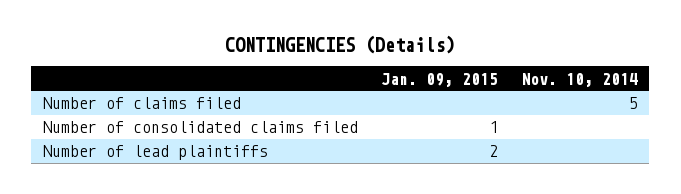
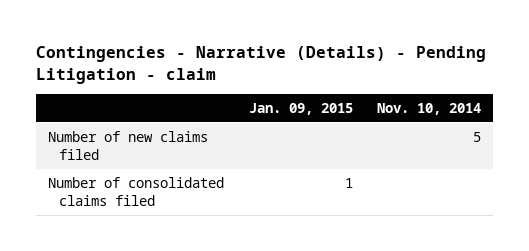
[225,35,456,55] CONTINGENCIES (Details) -> [36,45,487,84] Contingencies - Narrative (Details) - Pending Litigation - claim
[42,97,241,110] Number of claims filed -> [48,131,209,160] Number of new claims filed
[42,145,268,161] Number of lead plaintiffs -> none

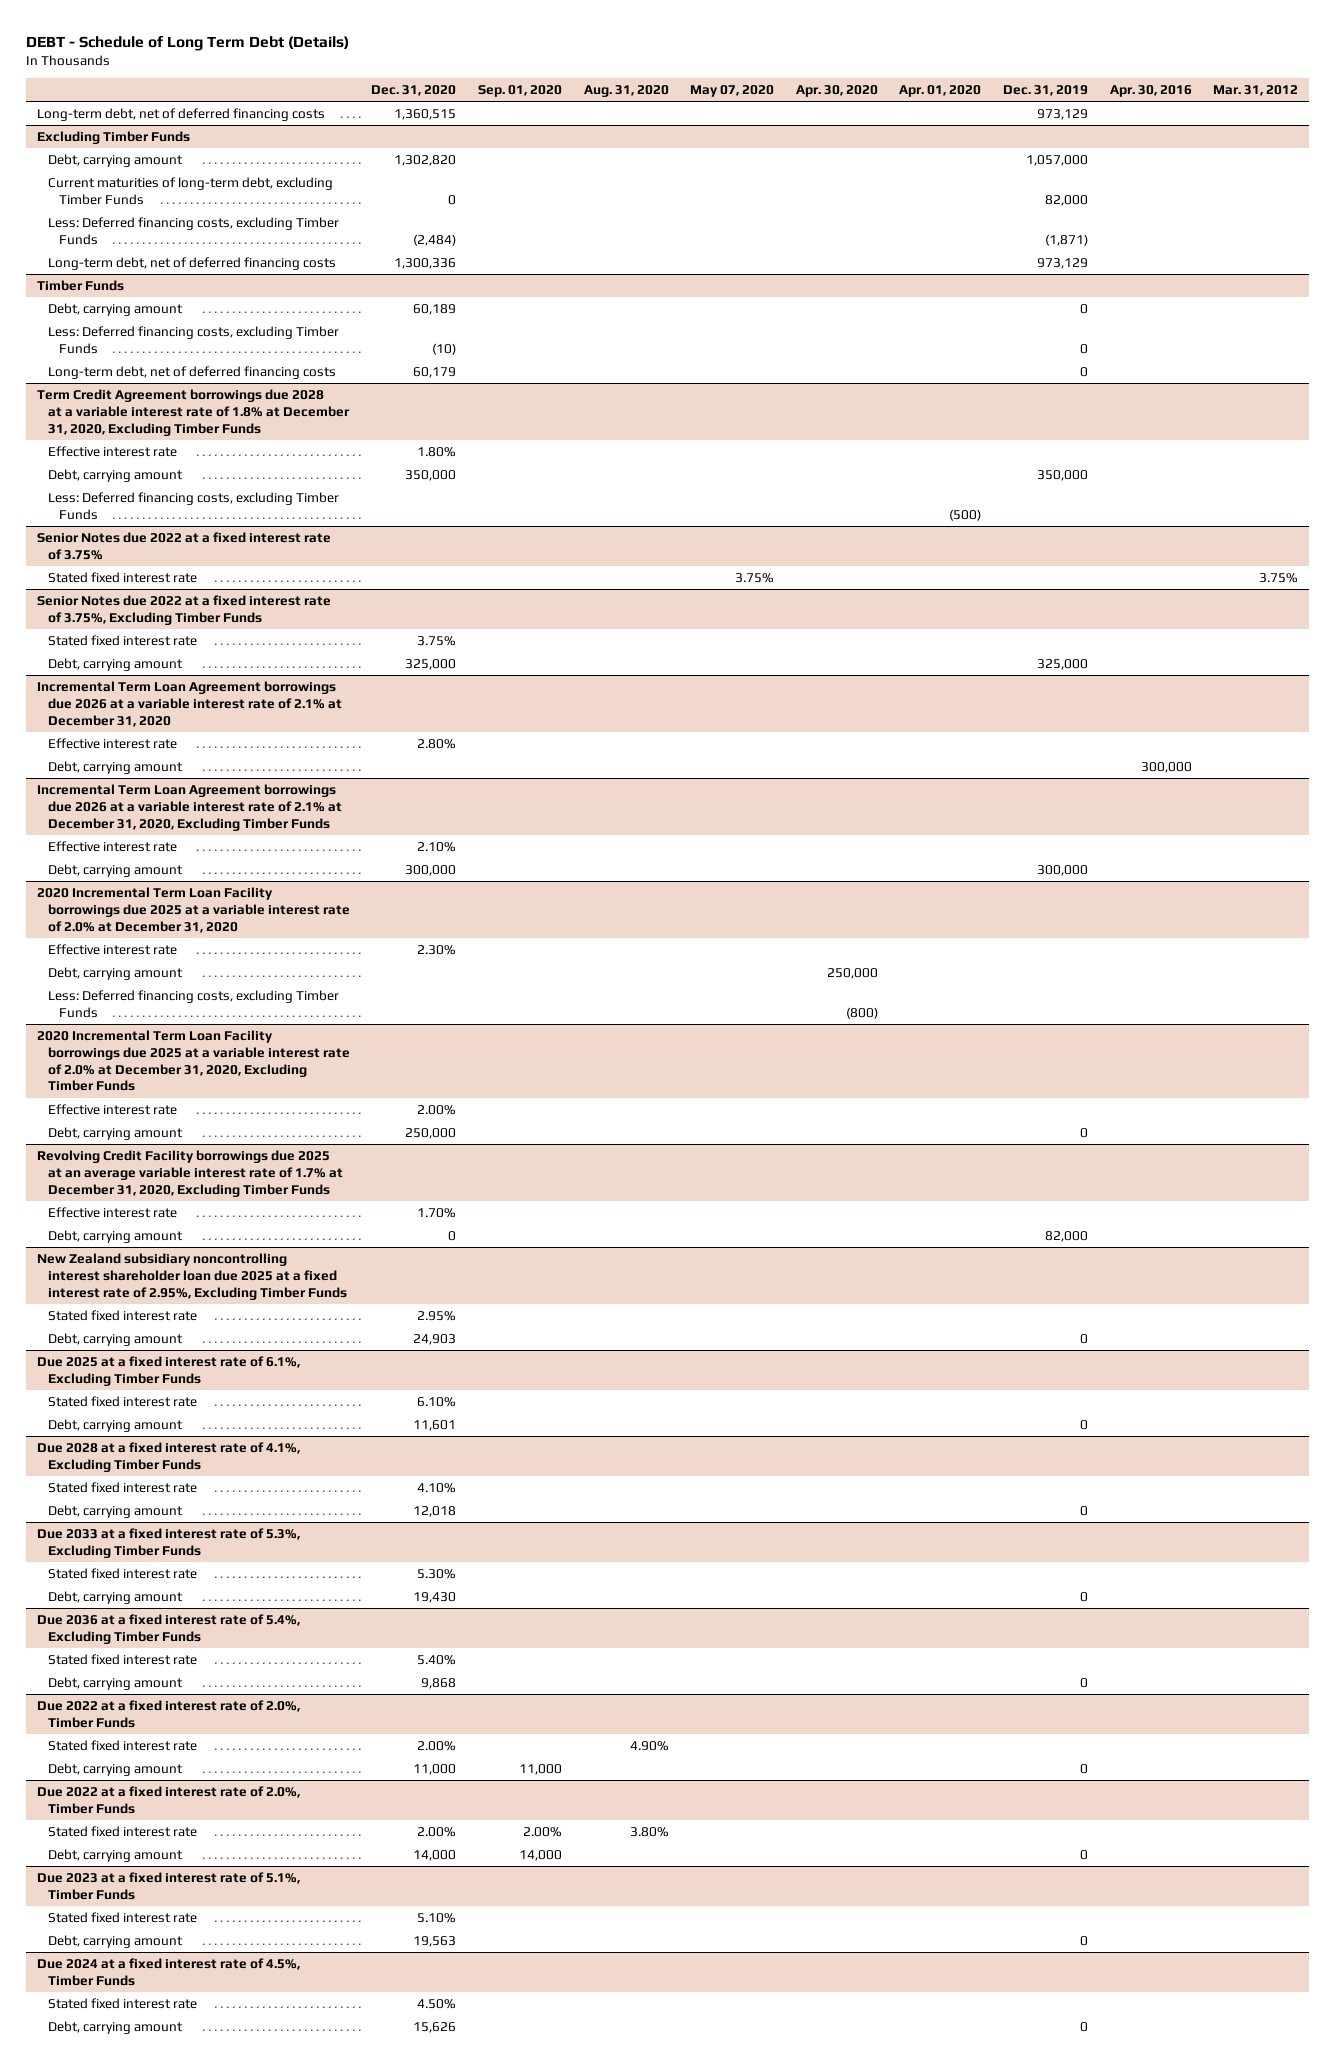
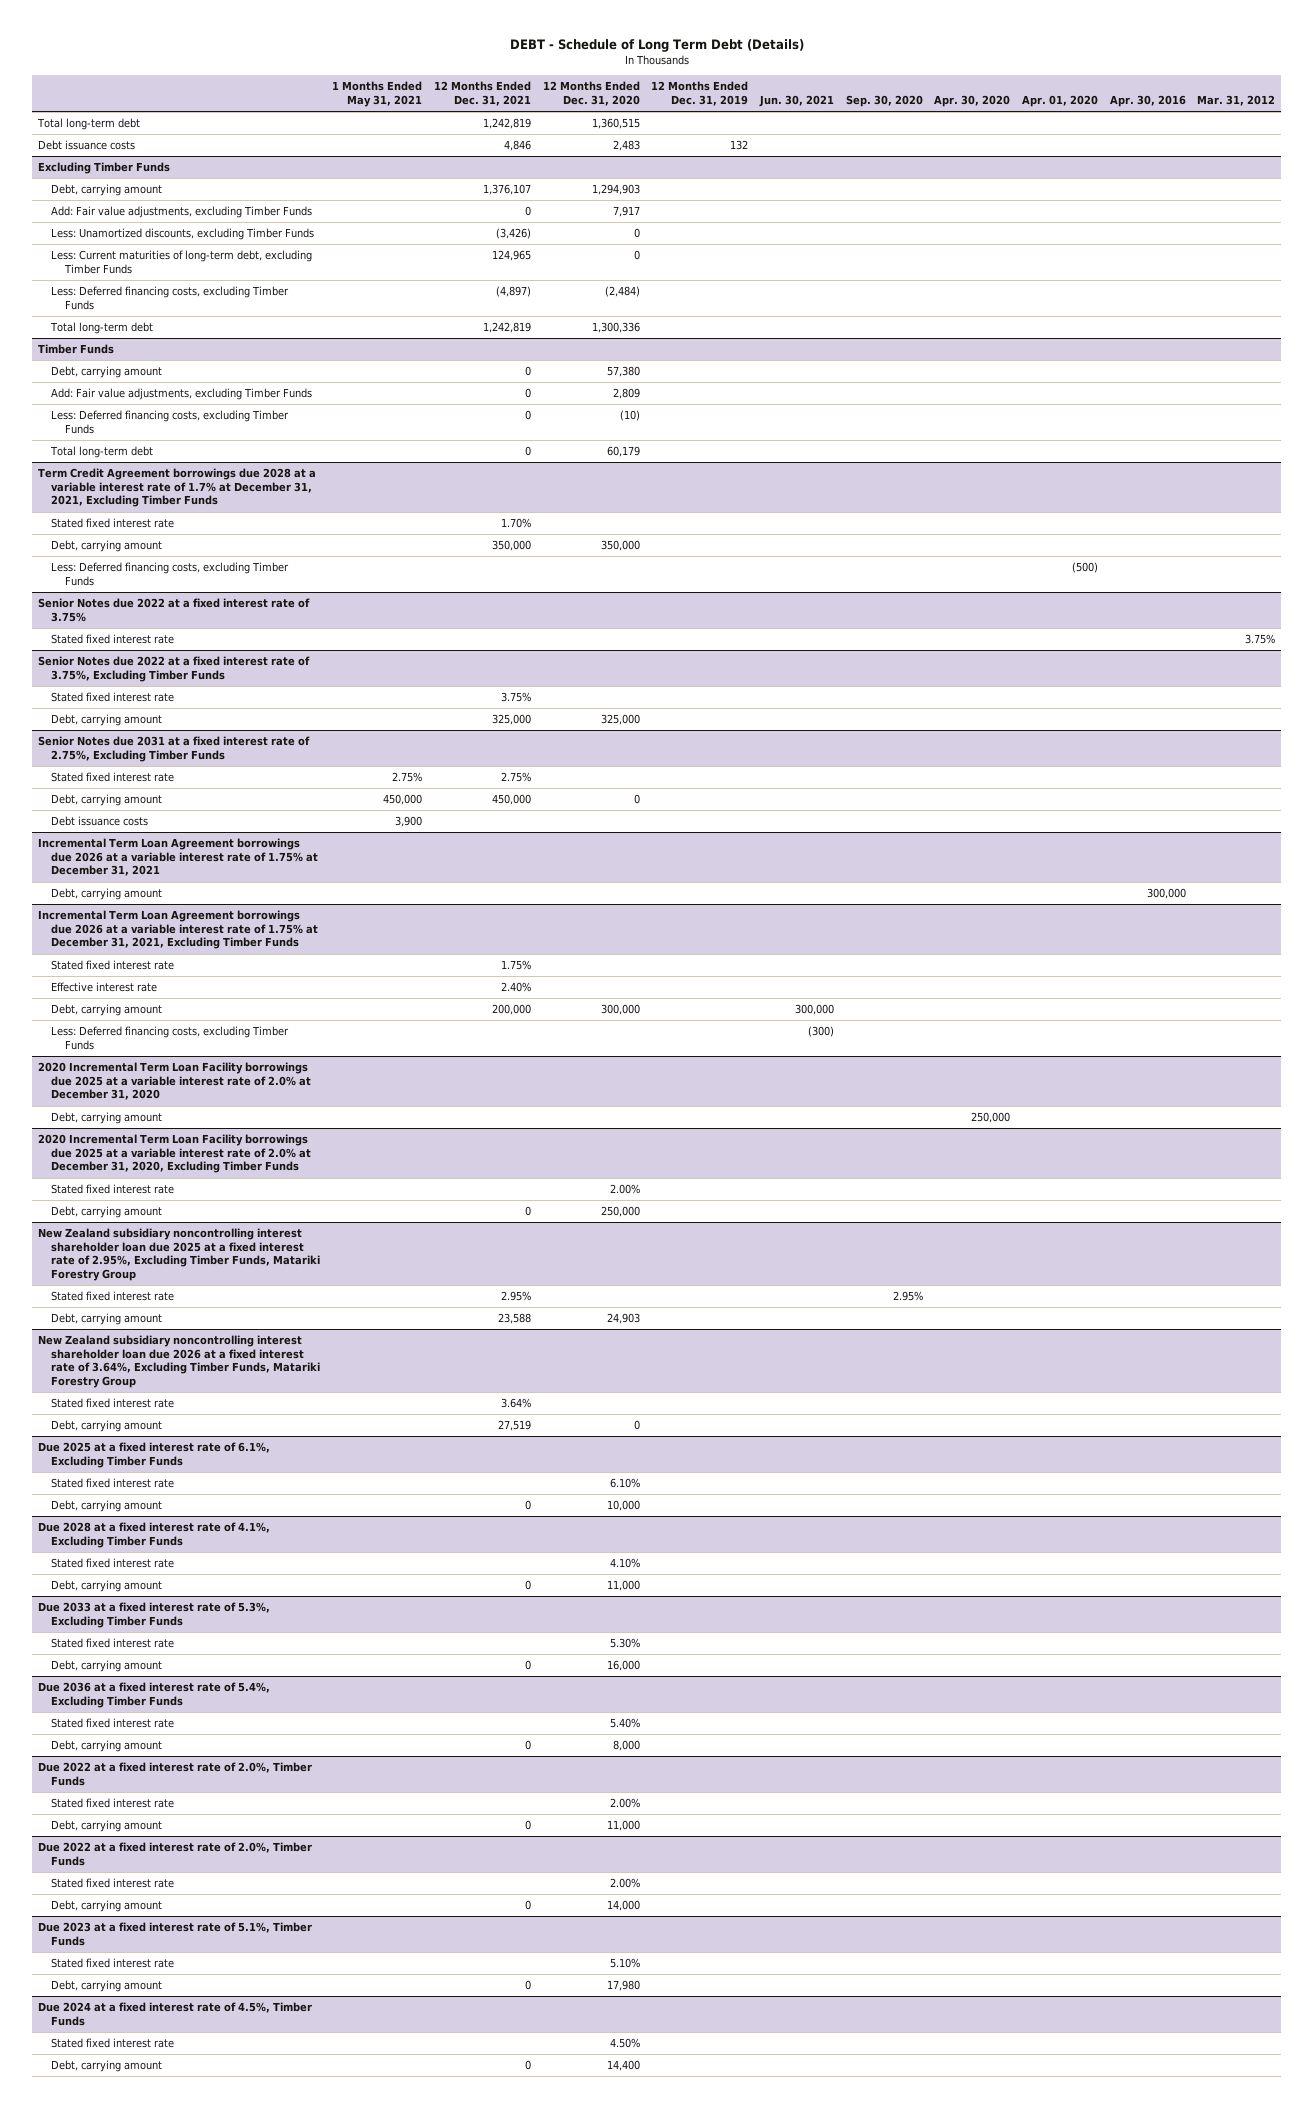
[371,85,457,97] Dec. 31, 2020 -> none
[477,85,562,98] Sep. 01, 2020 -> none
[583,85,669,98] Aug. 31, 2020 -> none
[690,85,775,98] May 07, 2020 -> none
[1003,85,1089,97] Dec. 31, 2019 -> none
none -> [332,81,423,107] 1 Months Ended May 31, 2021
none -> [433,81,531,106] 12 Months Ended Dec. 31, 2021
none -> [542,81,640,106] 12 Months Ended Dec. 31, 2020
none -> [651,81,749,106] 12 Months Ended Dec. 31, 2019
none -> [758,94,834,107] Jun. 30, 2021
none -> [845,94,923,107] Sep. 30, 2020
[36,107,325,121] Long-term debt, net of deferred financing costs -> [36,118,140,131] Total long-term debt
none -> [37,140,135,151] Debt issuance costs
none -> [51,206,313,219] Add: Fair value adjustments, excluding Timber Funds
none -> [51,228,315,241] Less: Unamortized discounts, excluding Timber Funds
[47,176,333,205] Current maturities of long-term debt, excluding Timber Funds -> [51,250,313,274] Less: Current maturities of long-term debt, excluding Timber Funds
[47,256,336,270] Long-term debt, net of deferred financing costs -> [50,322,154,335] Total long-term debt
none -> [51,388,313,401] Add: Fair value adjustments, excluding Timber Funds
[47,445,177,457] Effective interest rate -> none
[47,365,336,379] Long-term debt, net of deferred financing costs -> [50,446,154,459] Total long-term debt
[36,388,350,436] Term Credit Agreement borrowings due 2028 at a variable interest rate of 1.8% at December 31, 2020, Excluding Timber Funds -> [37,468,316,508] Term Credit Agreement borrowings due 2028 at a variable interest rate of 1.7% at December 31, 2021, Excluding Timber Funds
none -> [51,518,175,529] Stated fixed interest rate
[47,737,177,749] Effective interest rate -> none
none -> [37,736,310,762] Senior Notes due 2031 at a fixed interest rate of 2.75%, Excluding Timber Funds
none -> [51,772,175,783] Stated fixed interest rate
none -> [51,794,163,807] Debt, carrying amount
none -> [51,816,149,827] Debt issuance costs
[36,680,342,727] Incremental Term Loan Agreement borrowings due 2026 at a variable interest rate of 2.1% at December 31, 2020 -> [37,838,319,877] Incremental Term Loan Agreement borrowings due 2026 at a variable interest rate of 1.75% at December 31, 2021
[36,783,342,831] Incremental Term Loan Agreement borrowings due 2026 at a variable interest rate of 2.1% at December 31, 2020, Excluding Timber Funds -> [37,910,319,950] Incremental Term Loan Agreement borrowings due 2026 at a variable interest rate of 1.75% at December 31, 2021, Excluding Timber Funds
none -> [51,960,175,971] Stated fixed interest rate
none -> [51,1026,290,1050] Less: Deferred financing costs, excluding Timber Funds
[47,943,177,955] Effective interest rate -> none
[47,989,339,1018] Less: Deferred financing costs, excluding Timber Funds -> none
[47,1103,177,1115] Effective interest rate -> none
none -> [51,1184,175,1195] Stated fixed interest rate
[36,1149,343,1197] Revolving Credit Facility borrowings due 2025 at an average variable interest rate of 1.7% at December 31, 2020, Excluding Timber Funds -> none
[47,1206,177,1218] Effective interest rate -> none
[47,1229,183,1243] Debt, carrying amount -> none
[36,1252,347,1300] New Zealand subsidiary noncontrolling interest shareholder loan due 2025 at a fixed interest rate of 2.95%, Excluding Timber Funds -> [37,1228,321,1282] New Zealand subsidiary noncontrolling interest shareholder loan due 2025 at a fixed interest rate of 2.95%, Excluding Timber Funds, Matariki Forestry Group
none -> [37,1335,321,1389] New Zealand subsidiary noncontrolling interest shareholder loan due 2026 at a fixed interest rate of 3.64%, Excluding Timber Funds, Matariki Forestry Group
none -> [51,1398,175,1409] Stated fixed interest rate
none -> [51,1420,163,1433] Debt, carrying amount

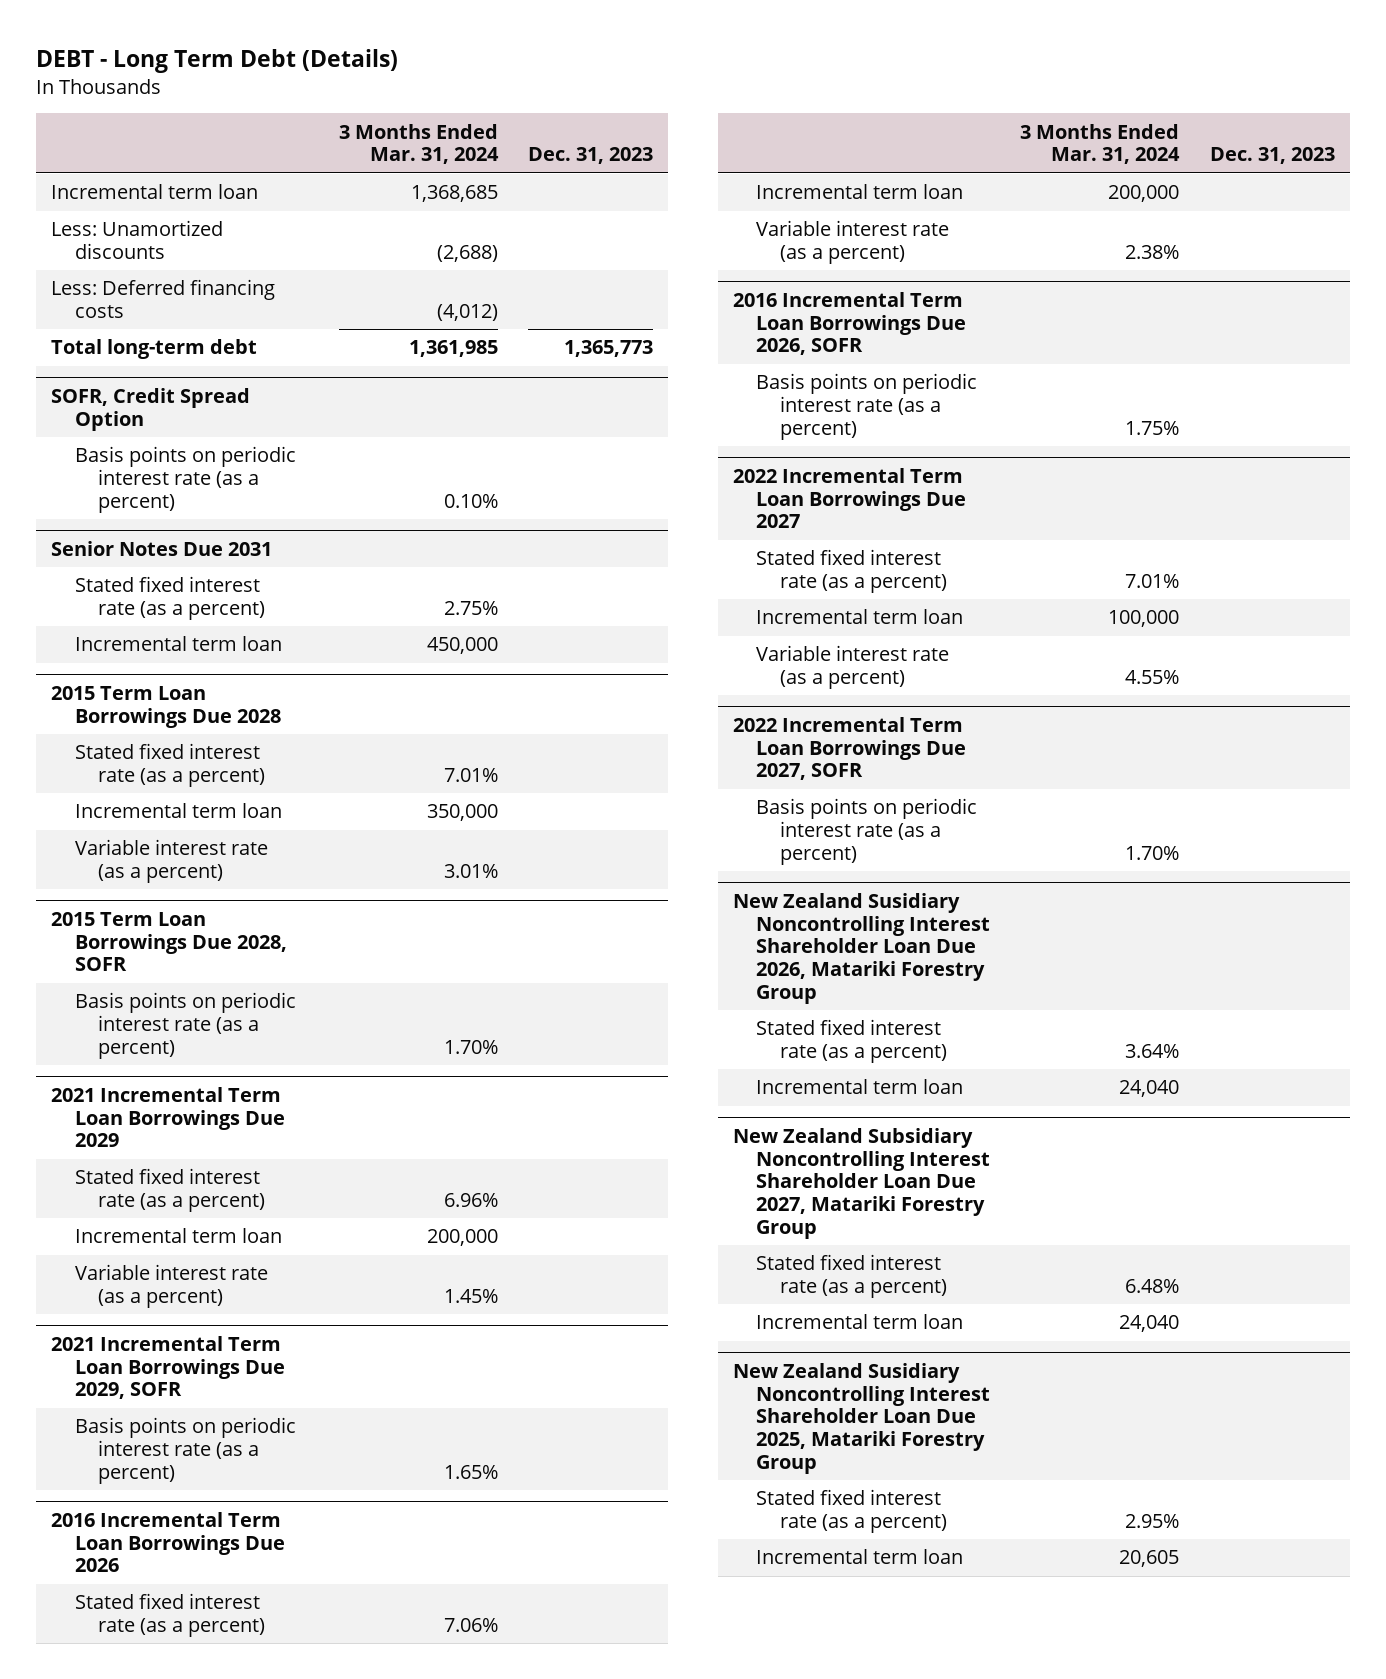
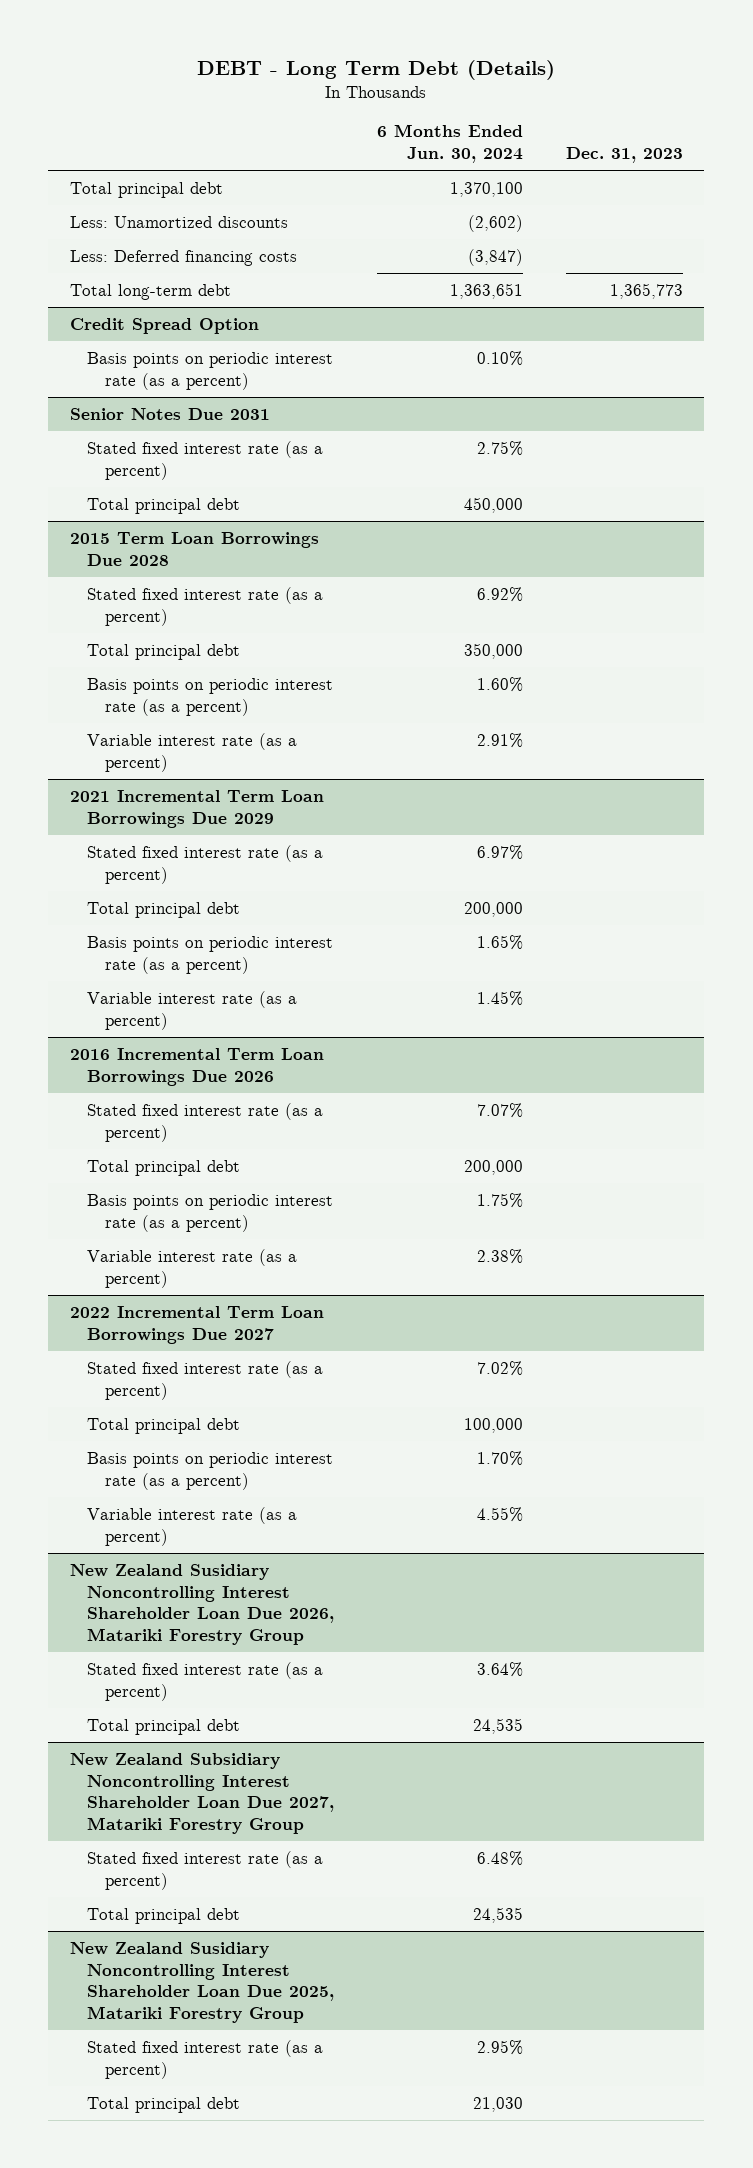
[338,123,499,165] 3 Months Ended Mar. 31, 2024 -> none
none -> [377,124,524,164] 6 Months Ended Jun. 30, 2024
[51,184,259,200] Incremental term loan -> [69,181,223,198] Total principal debt
[51,387,251,431] SOFR, Credit Spread Option -> [69,317,259,334] Credit Spread Option
[74,636,282,652] Incremental term loan -> [87,497,241,514] Total principal debt
[74,803,282,819] Incremental term loan -> [87,643,241,660] Total principal debt
none -> [87,677,334,716] Basis points on periodic interest rate (as a percent)
[51,911,287,972] 2015 Term Loan Borrowings Due 2028, SOFR -> none
[74,992,296,1059] Basis points on periodic interest rate (as a percent) -> none
[74,1228,282,1244] Incremental term loan -> [87,901,241,918] Total principal debt
none -> [87,935,334,974] Basis points on periodic interest rate (as a percent)
[51,1335,285,1400] 2021 Incremental Term Loan Borrowings Due 2029, SOFR -> none
[74,1417,296,1484] Basis points on periodic interest rate (as a percent) -> none
[756,184,964,200] Incremental term loan -> [87,1159,241,1176] Total principal debt
none -> [87,1193,334,1232] Basis points on periodic interest rate (as a percent)
[732,291,967,356] 2016 Incremental Term Loan Borrowings Due 2026, SOFR -> none
[756,373,978,440] Basis points on periodic interest rate (as a percent) -> none
[756,609,964,625] Incremental term loan -> [87,1417,241,1434] Total principal debt
none -> [87,1451,334,1490] Basis points on periodic interest rate (as a percent)
[732,716,967,781] 2022 Incremental Term Loan Borrowings Due 2027, SOFR -> none
[756,798,978,865] Basis points on periodic interest rate (as a percent) -> none
[756,1079,964,1095] Incremental term loan -> [87,1718,241,1735] Total principal debt
[756,1314,964,1330] Incremental term loan -> [87,1907,241,1924] Total principal debt
[756,1549,964,1565] Incremental term loan -> [87,2096,241,2113] Total principal debt

